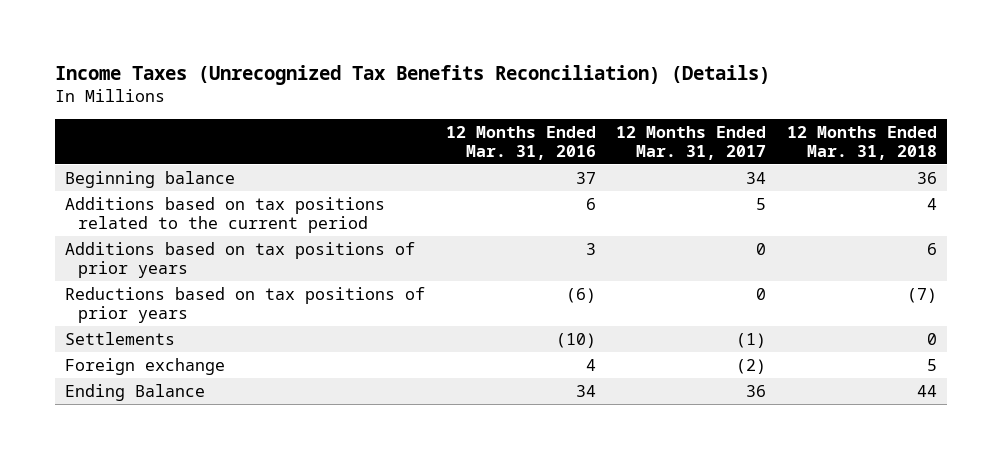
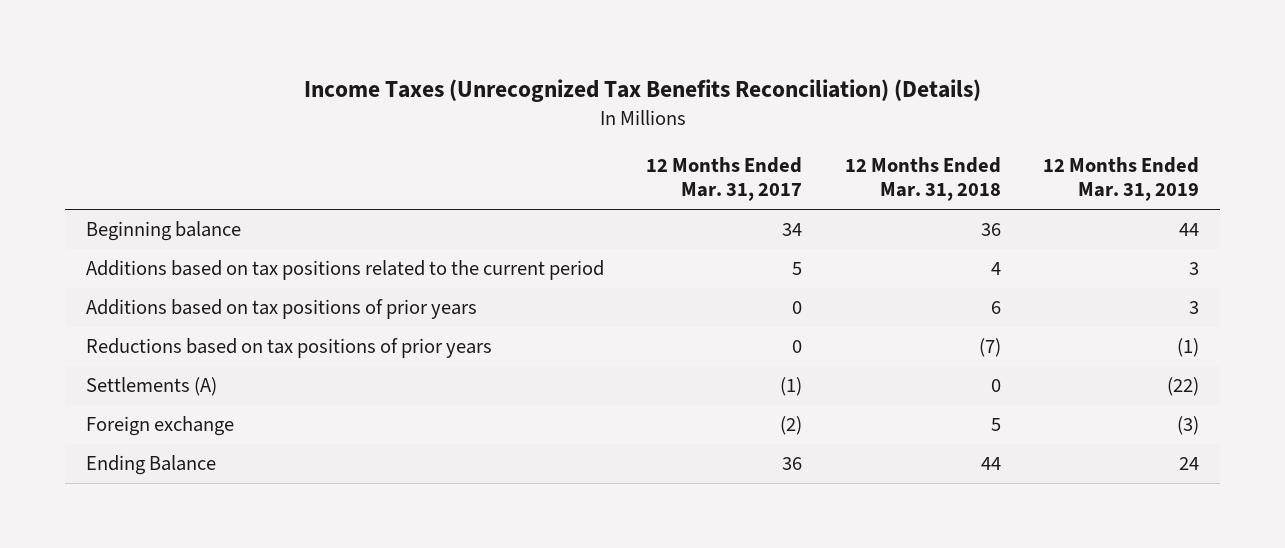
[445,125,596,160] 12 Months Ended Mar. 31, 2016 -> none
none -> [1042,156,1199,202] 12 Months Ended Mar. 31, 2019
[65,331,176,345] Settlements -> [86,377,218,397] Settlements (A)

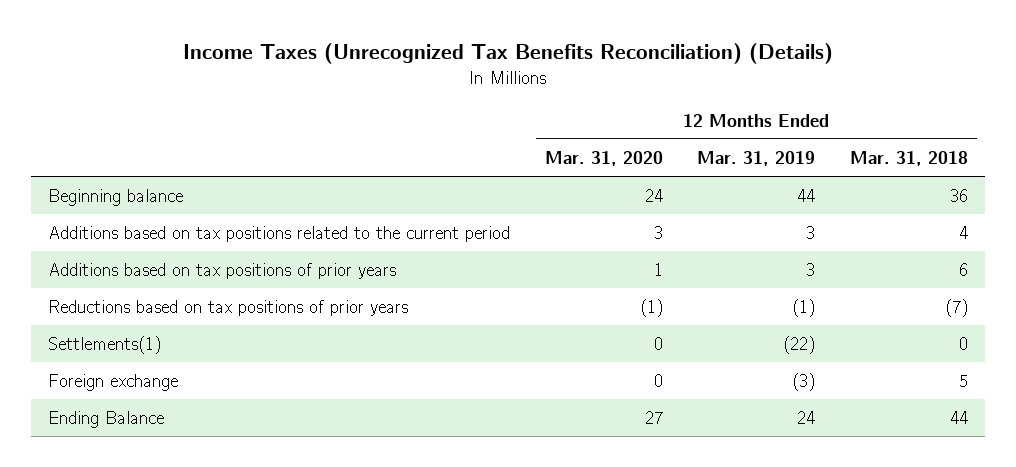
[646,156,803,202] 12 Months Ended Mar. 31, 2017 -> none
none -> [544,150,663,166] Mar. 31, 2020
[86,377,218,397] Settlements (A) -> [48,335,162,354] Settlements(1)

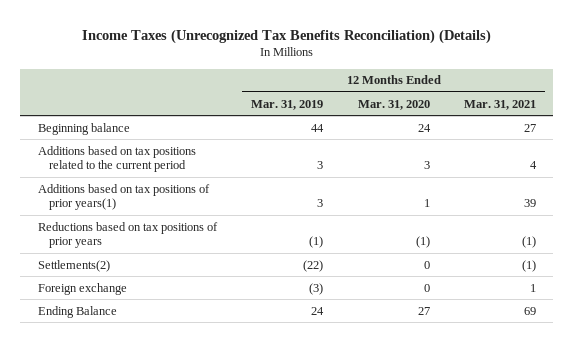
[850,150,969,166] Mar. 31, 2018 -> none
none -> [464,99,537,110] Mar. 31, 2021
[48,262,397,279] Additions based on tax positions of prior years -> [37,183,210,211] Additions based on tax positions of prior years(1)
[48,335,162,354] Settlements(1) -> [37,259,110,272] Settlements(2)

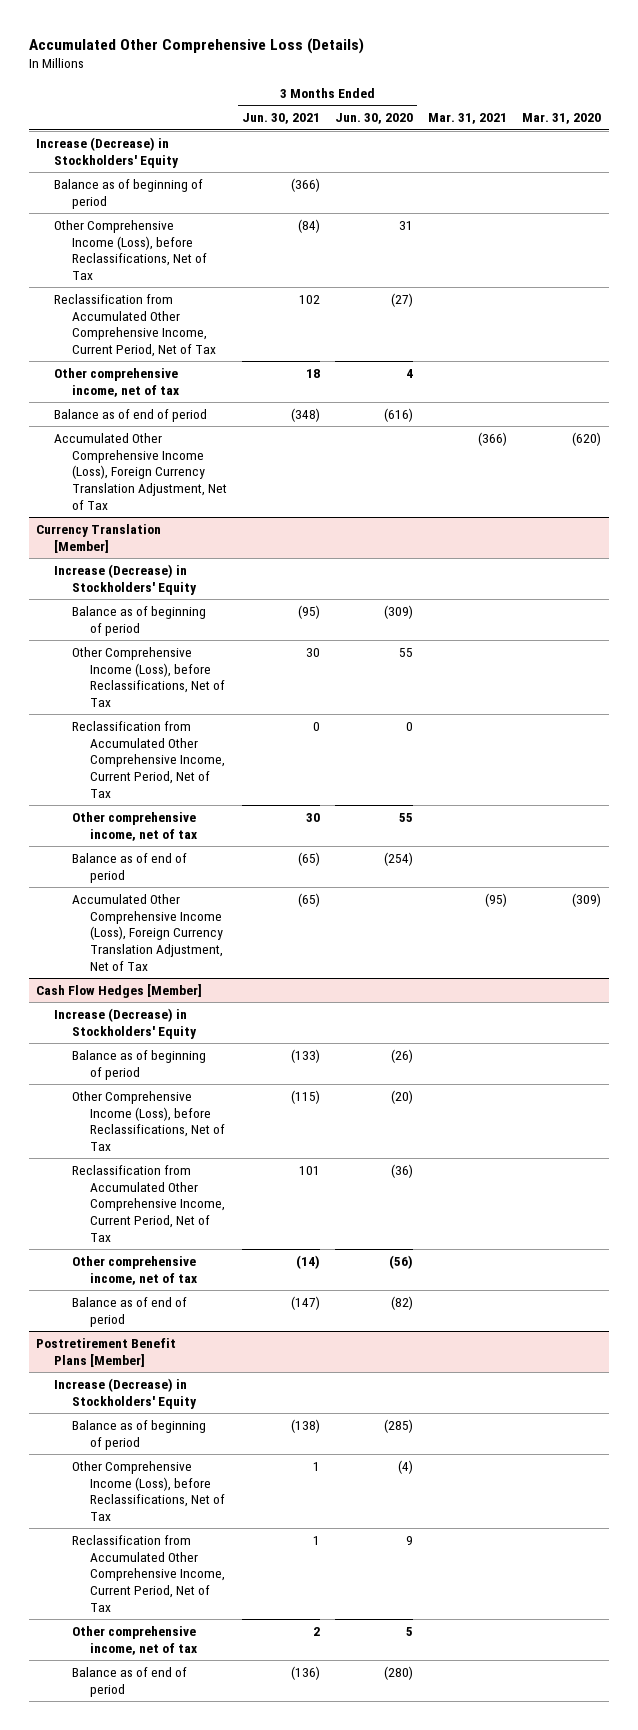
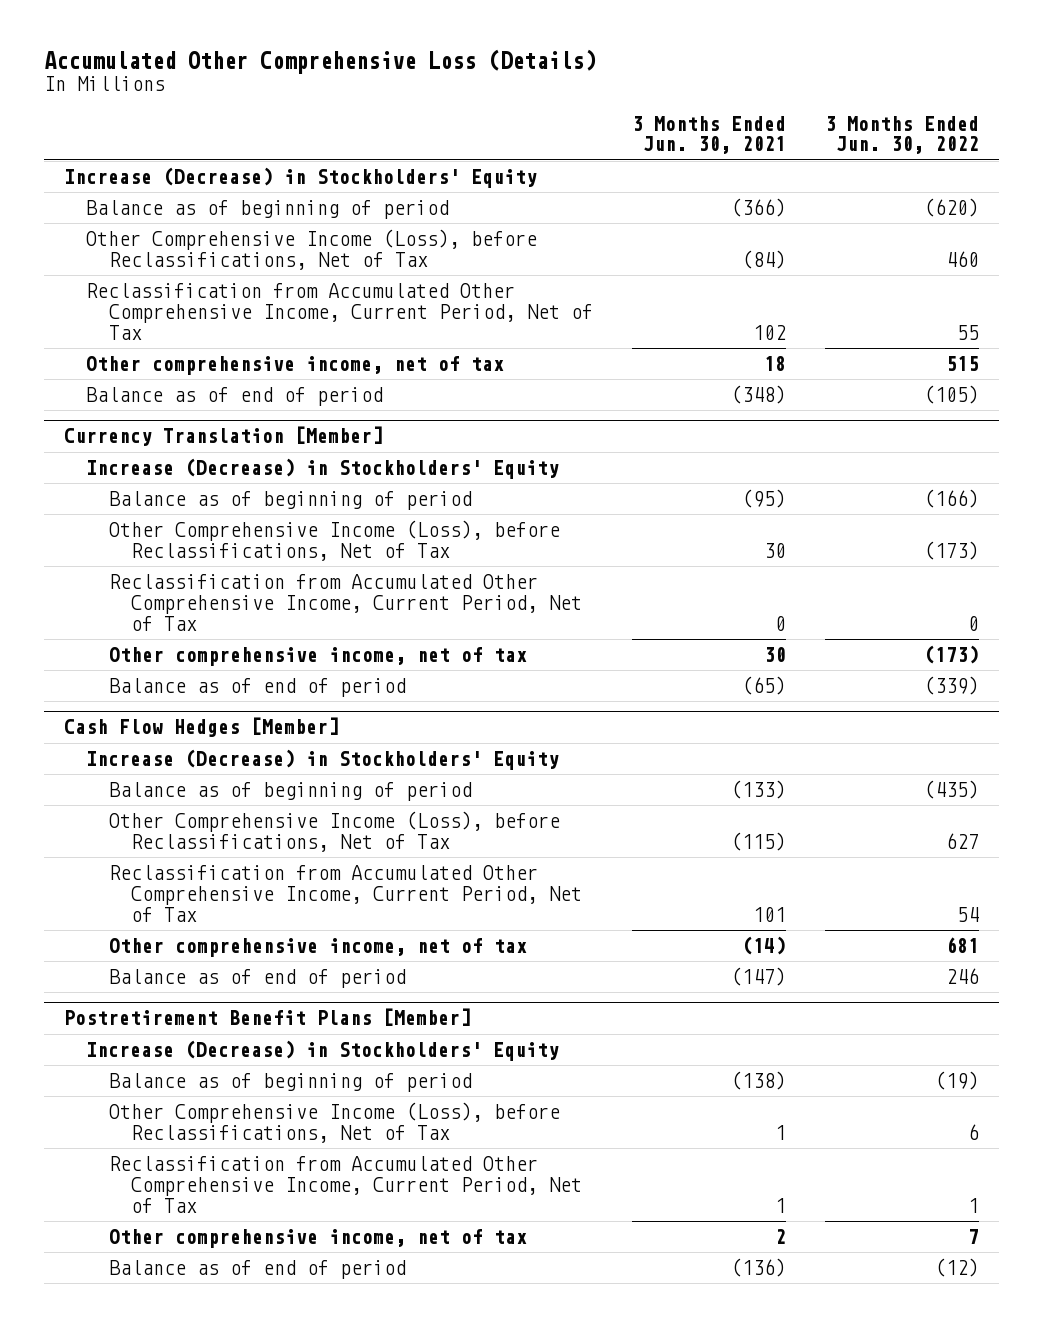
[335,113,414,125] Jun. 30, 2020 -> none
[428,113,508,125] Mar. 31, 2021 -> none
[522,113,602,125] Mar. 31, 2020 -> none
none -> [825,115,980,155] 3 Months Ended Jun. 30, 2022
[54,432,227,510] Accumulated Other Comprehensive Income (Loss), Foreign Currency Translation Adjustment, Net of Tax -> none
[71,893,223,971] Accumulated Other Comprehensive Income (Loss), Foreign Currency Translation Adjustment, Net of Tax -> none

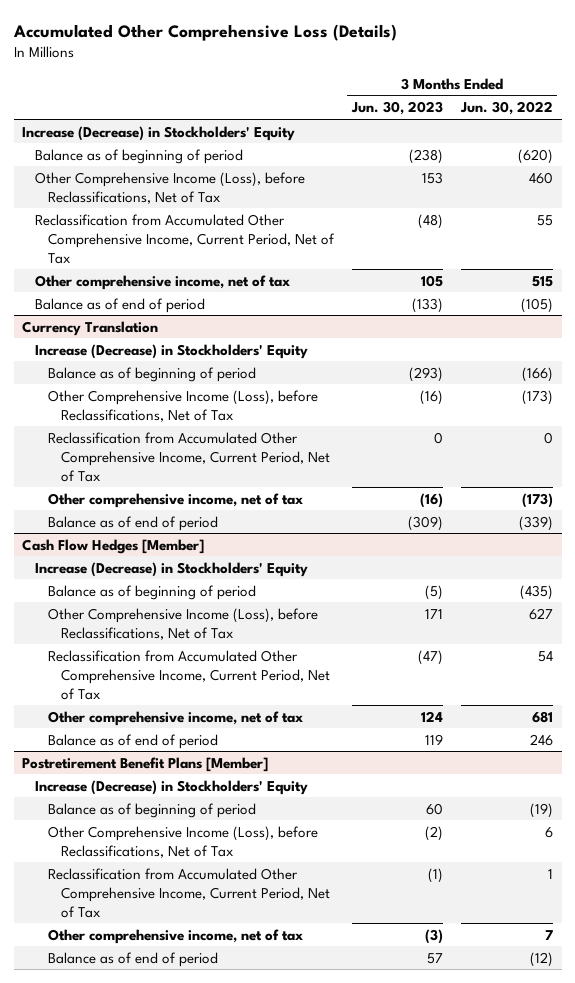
[632,115,787,155] 3 Months Ended Jun. 30, 2021 -> none
none -> [350,101,443,116] Jun. 30, 2023
[63,426,383,447] Currency Translation [Member] -> [22,320,159,336] Currency Translation

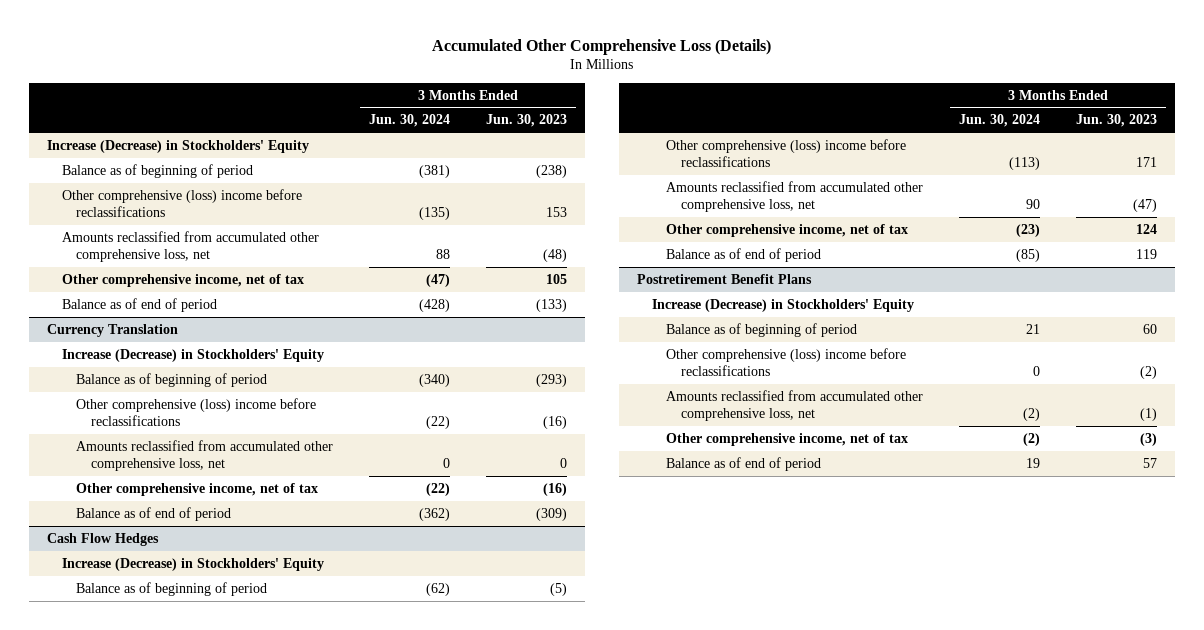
[459,101,553,116] Jun. 30, 2022 -> none
none -> [369,114,451,128] Jun. 30, 2024
[35,171,306,204] Other Comprehensive Income (Loss), before Reclassifications, Net of Tax -> [61,188,302,218] Other comprehensive (loss) income before reclassifications
[35,213,336,264] Reclassification from Accumulated Other Comprehensive Income, Current Period, Net of Tax -> [61,230,319,263] Amounts reclassified from accumulated other comprehensive loss, net
[48,389,319,422] Other Comprehensive Income (Loss), before Reclassifications, Net of Tax -> [76,397,317,427] Other comprehensive (loss) income before reclassifications
[48,431,330,482] Reclassification from Accumulated Other Comprehensive Income, Current Period, Net of Tax -> [76,439,334,472] Amounts reclassified from accumulated other comprehensive loss, net
[22,538,205,554] Cash Flow Hedges [Member] -> [47,532,160,546] Cash Flow Hedges
[48,607,319,640] Other Comprehensive Income (Loss), before Reclassifications, Net of Tax -> [666,138,907,168] Other comprehensive (loss) income before reclassifications
[48,649,330,700] Reclassification from Accumulated Other Comprehensive Income, Current Period, Net of Tax -> [666,180,924,213] Amounts reclassified from accumulated other comprehensive loss, net
[22,756,269,772] Postretirement Benefit Plans [Member] -> [637,273,813,284] Postretirement Benefit Plans
[48,825,319,858] Other Comprehensive Income (Loss), before Reclassifications, Net of Tax -> [666,347,907,377] Other comprehensive (loss) income before reclassifications
[48,867,330,918] Reclassification from Accumulated Other Comprehensive Income, Current Period, Net of Tax -> [666,389,924,422] Amounts reclassified from accumulated other comprehensive loss, net

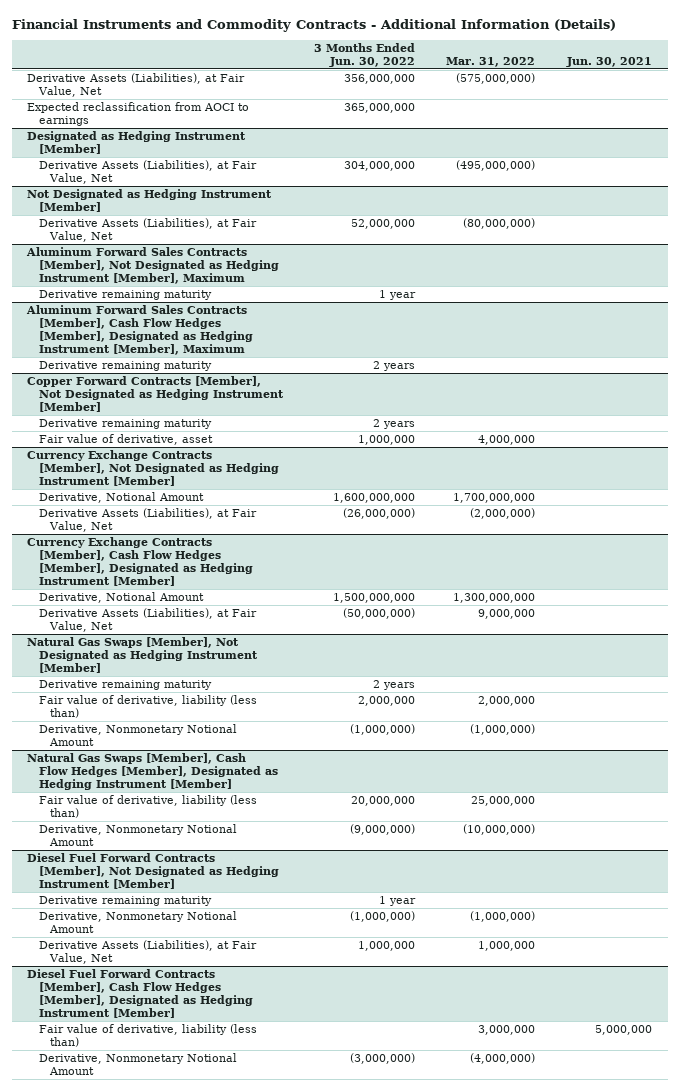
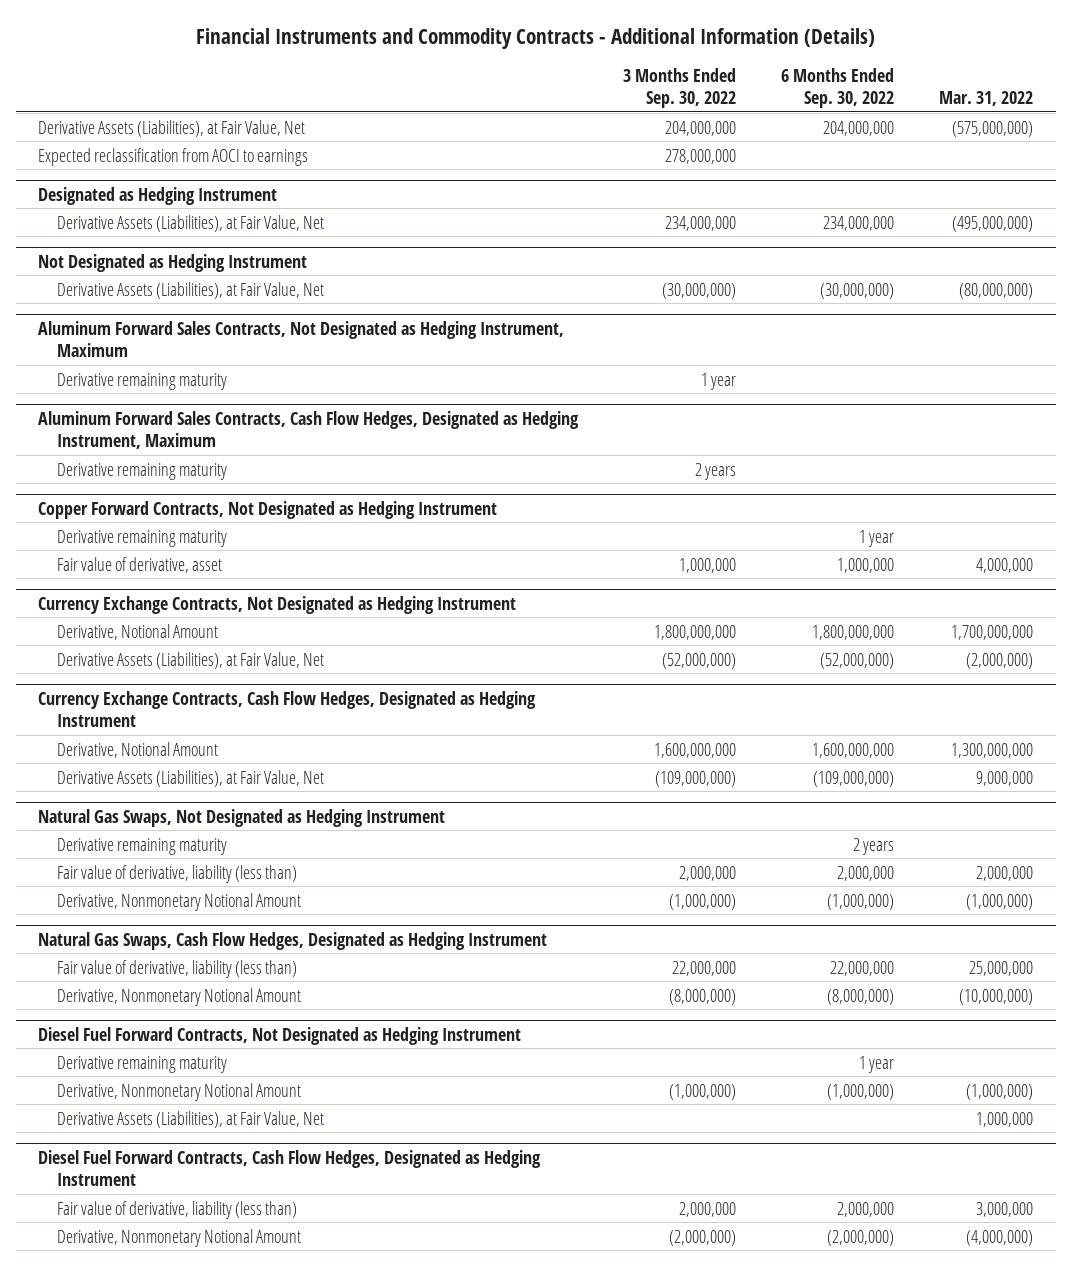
[313,43,415,68] 3 Months Ended Jun. 30, 2022 -> none
[565,57,652,68] Jun. 30, 2021 -> none
none -> [623,67,737,109] 3 Months Ended Sep. 30, 2022
none -> [781,67,895,109] 6 Months Ended Sep. 30, 2022
[27,130,247,154] Designated as Hedging Instrument [Member] -> [38,186,278,205] Designated as Hedging Instrument
[27,188,273,212] Not Designated as Hedging Instrument [Member] -> [38,253,308,272] Not Designated as Hedging Instrument
[26,246,279,284] Aluminum Forward Sales Contracts [Member], Not Designated as Hedging Instrument [Member], Maximum -> [38,320,565,357] Aluminum Forward Sales Contracts, Not Designated as Hedging Instrument, Maximum
[26,304,253,355] Aluminum Forward Sales Contracts [Member], Cash Flow Hedges [Member], Designated as Hedging Instrument [Member], Maximum -> [38,410,580,449] Aluminum Forward Sales Contracts, Cash Flow Hedges, Designated as Hedging Instrument, Maximum
[27,375,284,412] Copper Forward Contracts [Member], Not Designated as Hedging Instrument [Member] -> [38,500,498,519] Copper Forward Contracts, Not Designated as Hedging Instrument
[27,449,279,486] Currency Exchange Contracts [Member], Not Designated as Hedging Instrument [Member] -> [38,595,517,614] Currency Exchange Contracts, Not Designated as Hedging Instrument
[27,536,253,586] Currency Exchange Contracts [Member], Cash Flow Hedges [Member], Designated as Hedging Instrument [Member] -> [38,690,537,727] Currency Exchange Contracts, Cash Flow Hedges, Designated as Hedging Instrument
[27,636,258,673] Natural Gas Swaps [Member], Not Designated as Hedging Instrument [Member] -> [38,808,446,827] Natural Gas Swaps, Not Designated as Hedging Instrument
[27,752,278,790] Natural Gas Swaps [Member], Cash Flow Hedges [Member], Designated as Hedging Instrument [Member] -> [38,931,548,950] Natural Gas Swaps, Cash Flow Hedges, Designated as Hedging Instrument
[27,852,279,889] Diesel Fuel Forward Contracts [Member], Not Designated as Hedging Instrument [Member] -> [38,1026,522,1045] Diesel Fuel Forward Contracts, Not Designated as Hedging Instrument
[27,968,253,1018] Diesel Fuel Forward Contracts [Member], Cash Flow Hedges [Member], Designated as Hedging Instrument [Member] -> [38,1149,542,1186] Diesel Fuel Forward Contracts, Cash Flow Hedges, Designated as Hedging Instrument

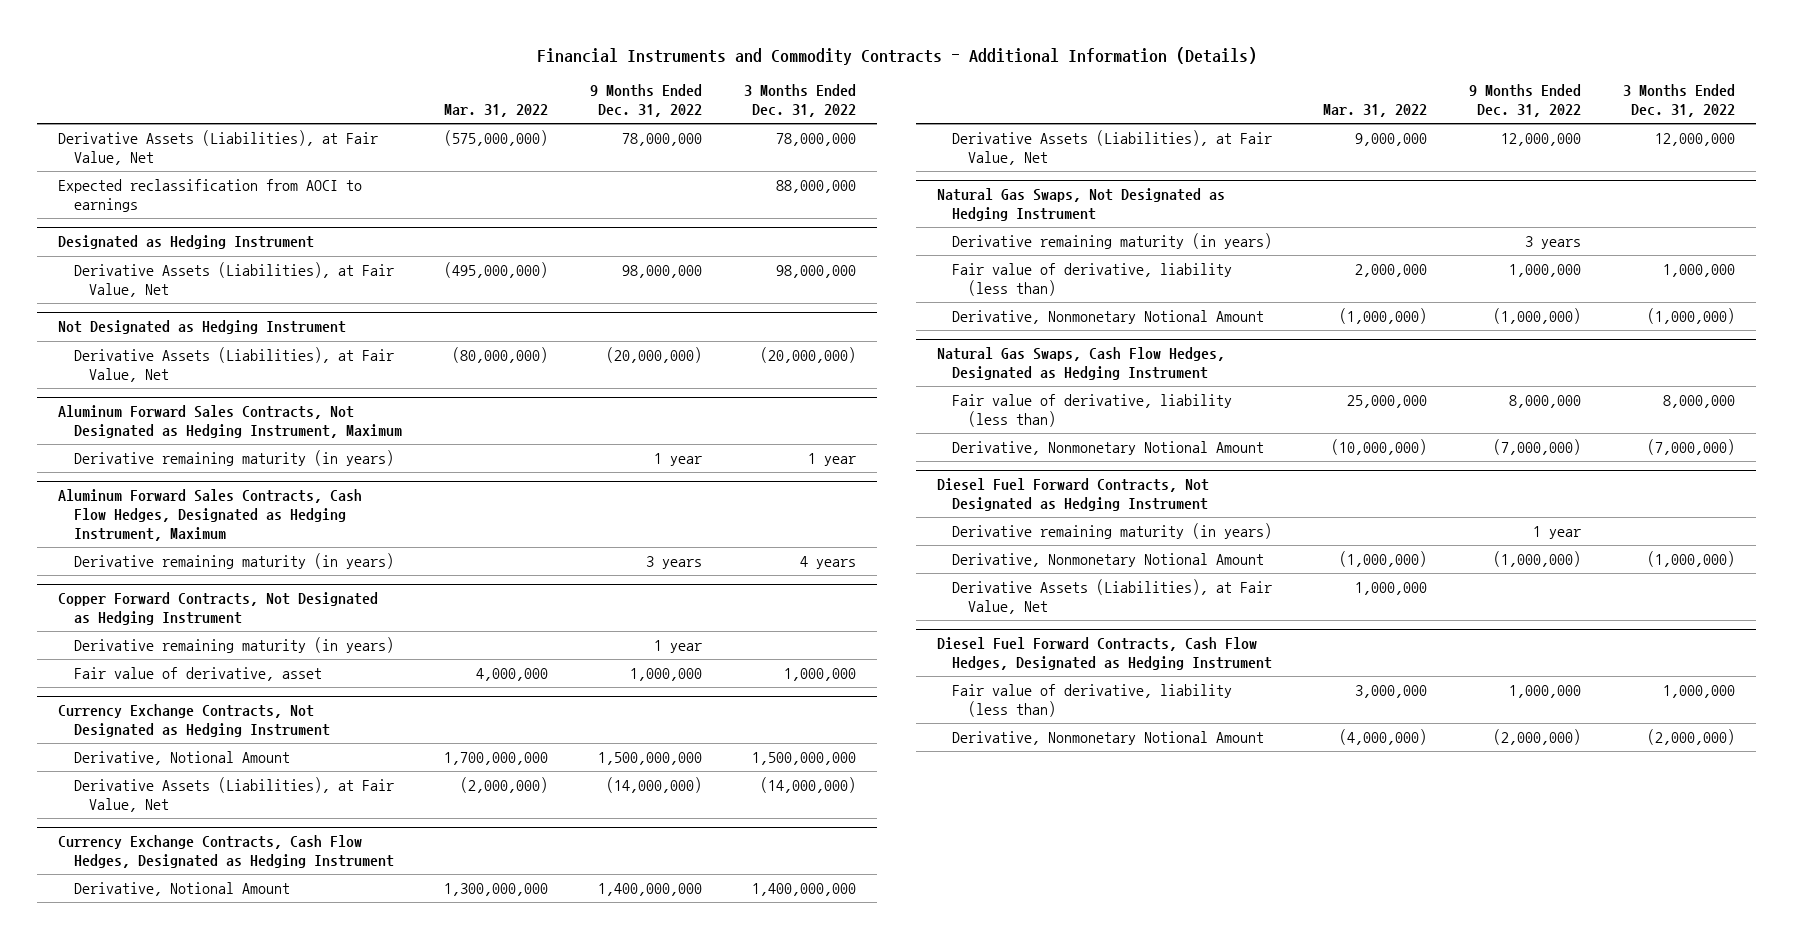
[623,67,737,109] 3 Months Ended Sep. 30, 2022 -> none
[781,67,895,109] 6 Months Ended Sep. 30, 2022 -> none
none -> [590,84,703,118] 9 Months Ended Dec. 31, 2022
none -> [744,84,857,118] 3 Months Ended Dec. 31, 2022
[56,372,227,390] Derivative remaining maturity -> [73,450,394,467] Derivative remaining maturity (in years)
[56,462,227,480] Derivative remaining maturity -> [73,553,394,570] Derivative remaining maturity (in years)
[56,529,227,547] Derivative remaining maturity -> [73,637,394,654] Derivative remaining maturity (in years)
[56,837,227,855] Derivative remaining maturity -> [952,233,1273,250] Derivative remaining maturity (in years)
[56,1055,227,1073] Derivative remaining maturity -> [952,523,1273,540] Derivative remaining maturity (in years)

